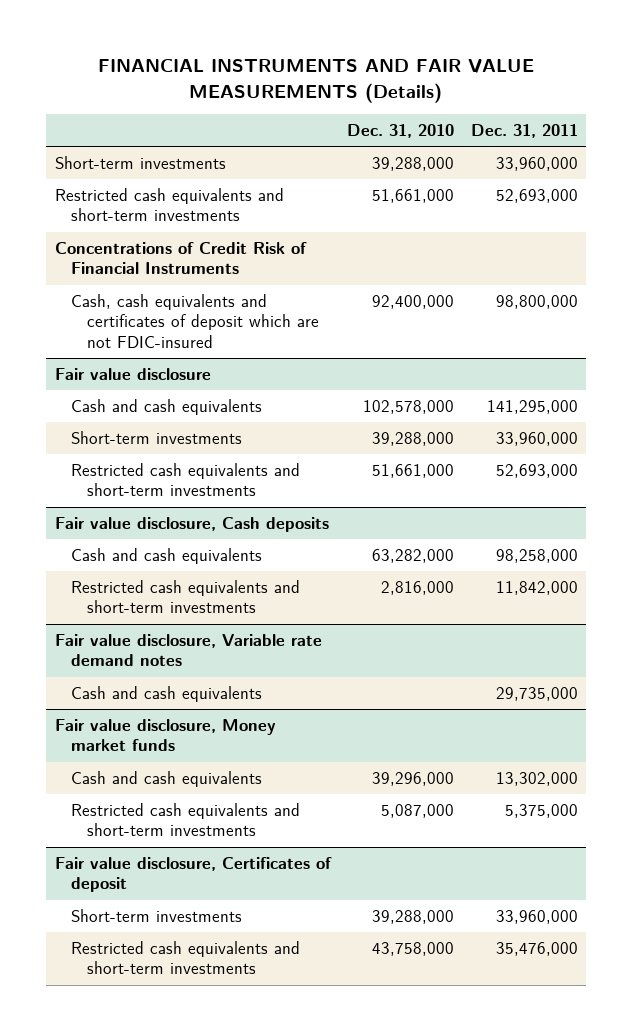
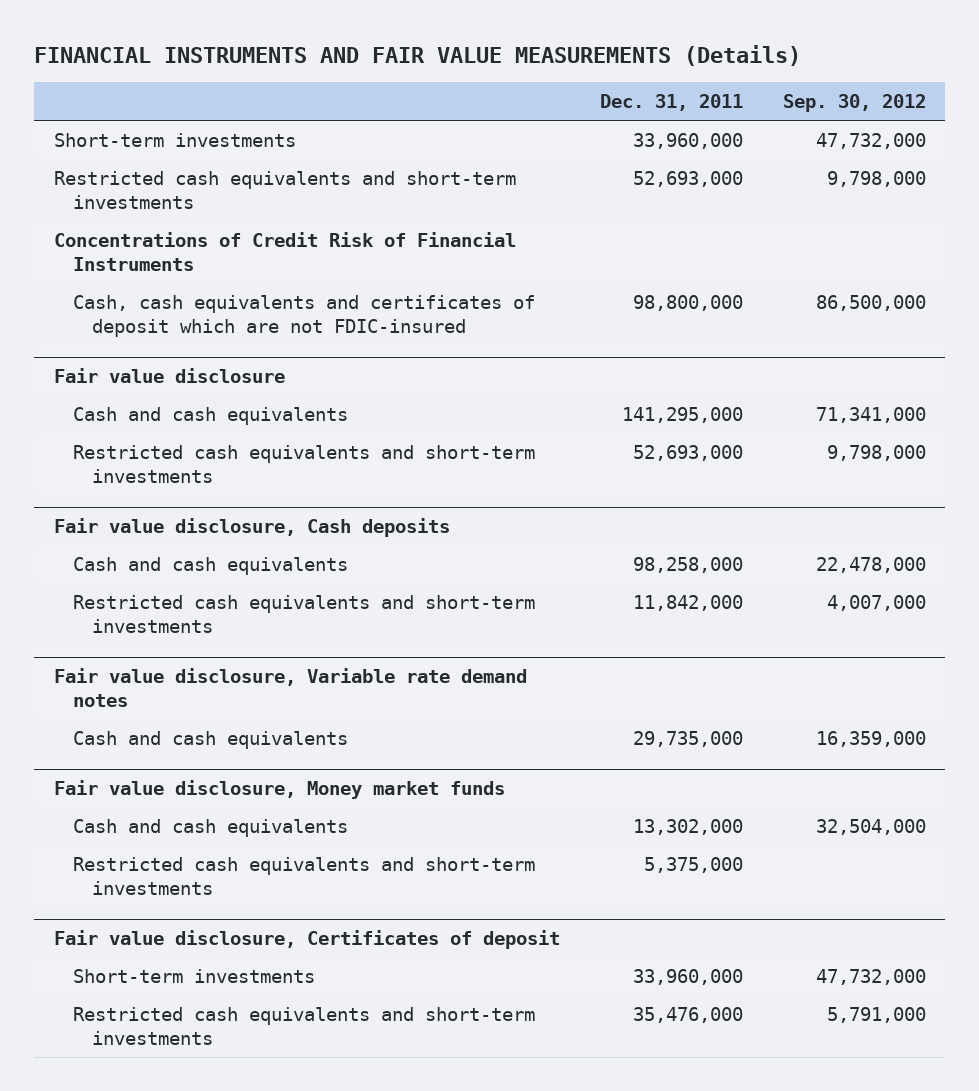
[347,124,455,139] Dec. 31, 2010 -> none
none -> [782,93,926,112] Sep. 30, 2012
[70,430,242,444] Short-term investments -> none

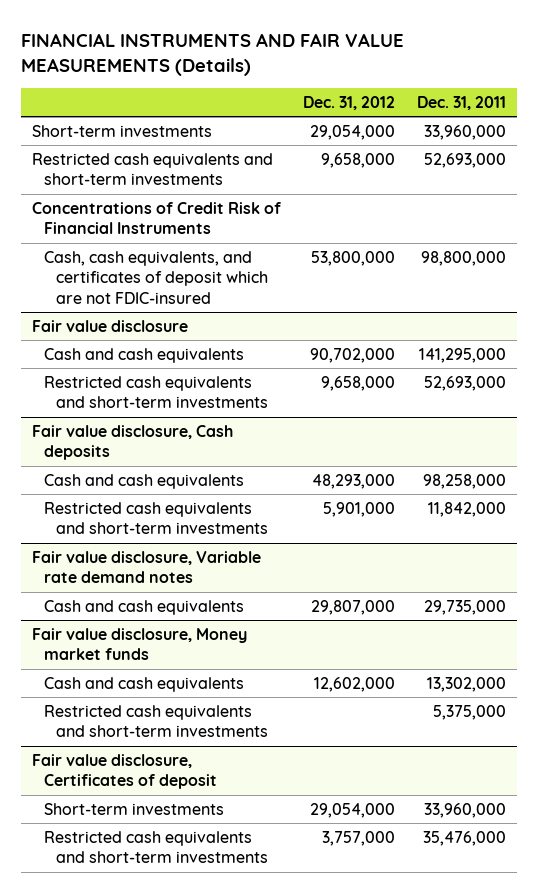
[782,93,926,112] Sep. 30, 2012 -> none
none -> [303,95,396,110] Dec. 31, 2012
[73,294,536,338] Cash, cash equivalents and certificates of deposit which are not FDIC-insured -> [44,250,268,304] Cash, cash equivalents, and certificates of deposit which are not FDIC-insured

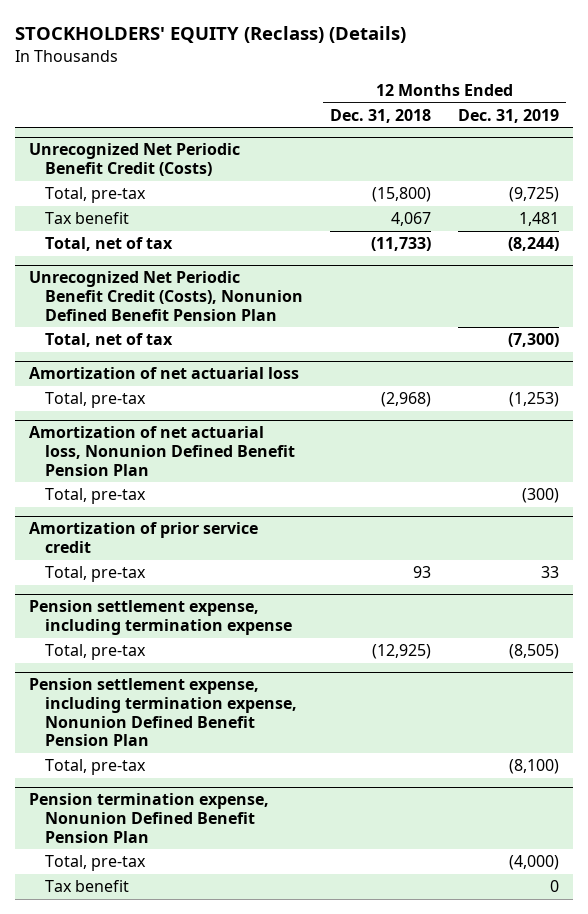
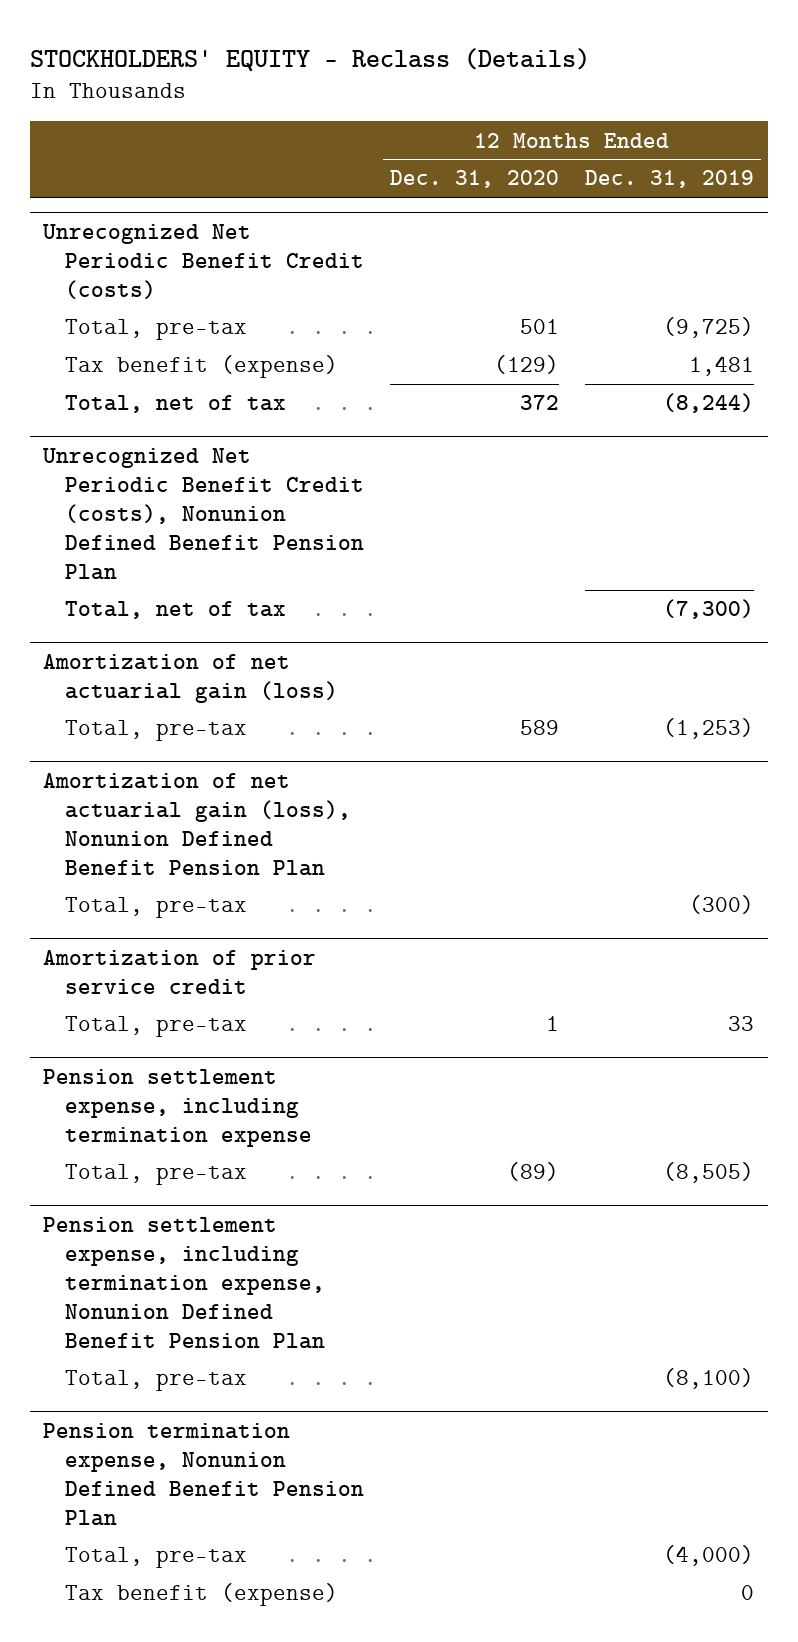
[15,26,407,44] STOCKHOLDERS' EQUITY (Reclass) (Details) -> [30,47,591,71] STOCKHOLDERS' EQUITY - Reclass (Details)
[330,108,432,123] Dec. 31, 2018 -> none
none -> [390,170,560,189] Dec. 31, 2020
[28,143,240,177] Unrecognized Net Periodic Benefit Credit (Costs) -> [42,223,364,299] Unrecognized Net Periodic Benefit Credit (costs)
[44,212,129,225] Tax benefit -> [64,355,338,379] Tax benefit (expense)
[28,271,303,321] Unrecognized Net Periodic Benefit Credit (Costs), Nonunion Defined Benefit Pension Plan -> [42,447,364,580] Unrecognized Net Periodic Benefit Credit (costs), Nonunion Defined Benefit Pension Plan
[28,367,299,380] Amortization of net actuarial loss -> [43,653,338,703] Amortization of net actuarial gain (loss)
[28,426,295,476] Amortization of net actuarial loss, Nonunion Defined Benefit Pension Plan -> [43,772,351,876] Amortization of net actuarial gain (loss), Nonunion Defined Benefit Pension Plan
[44,880,129,893] Tax benefit -> [64,1583,338,1607] Tax benefit (expense)

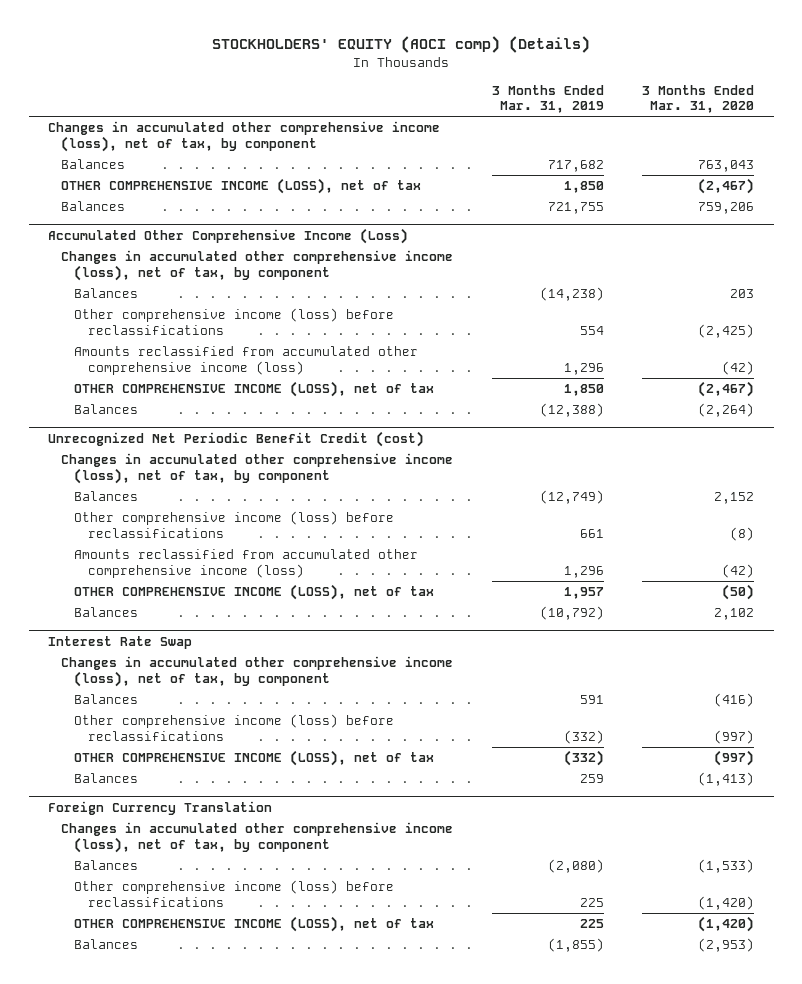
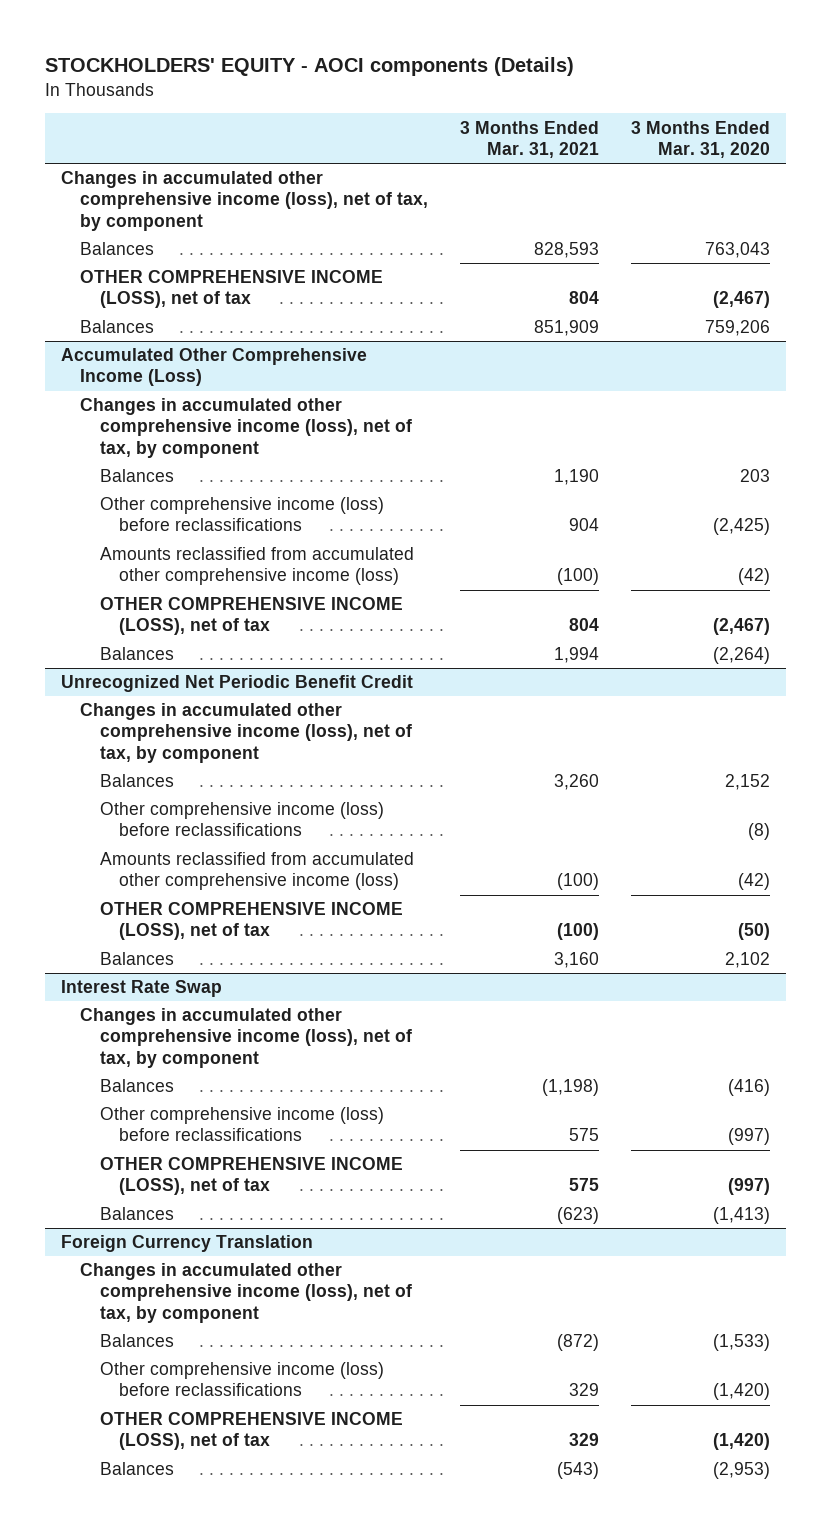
[212,35,591,53] STOCKHOLDERS' EQUITY (AOCI comp) (Details) -> [45,57,575,77] STOCKHOLDERS' EQUITY - AOCI components (Details)
[491,84,604,114] 3 Months Ended Mar. 31, 2019 -> none
none -> [460,120,600,158] 3 Months Ended Mar. 31, 2021
[48,431,425,448] Unrecognized Net Periodic Benefit Credit (cost) -> [61,675,414,693] Unrecognized Net Periodic Benefit Credit

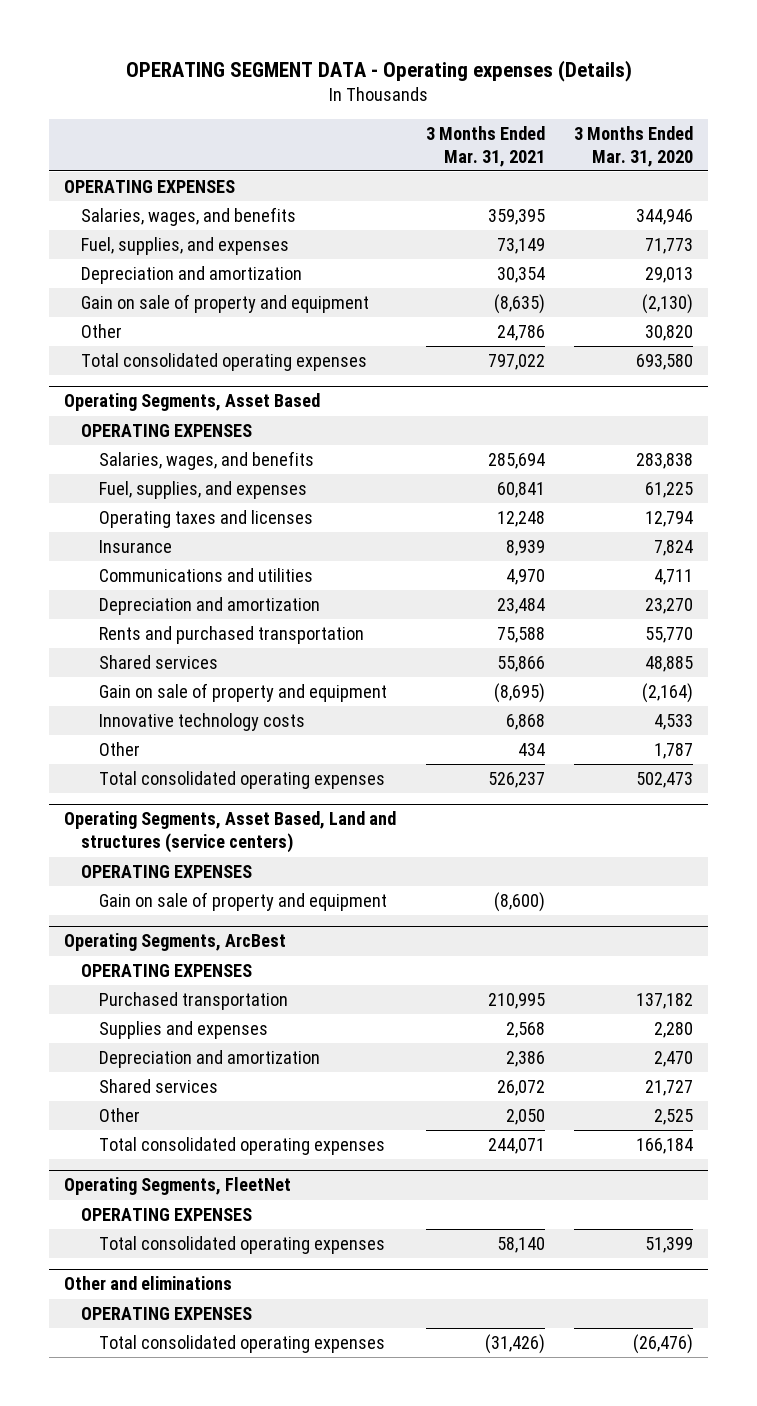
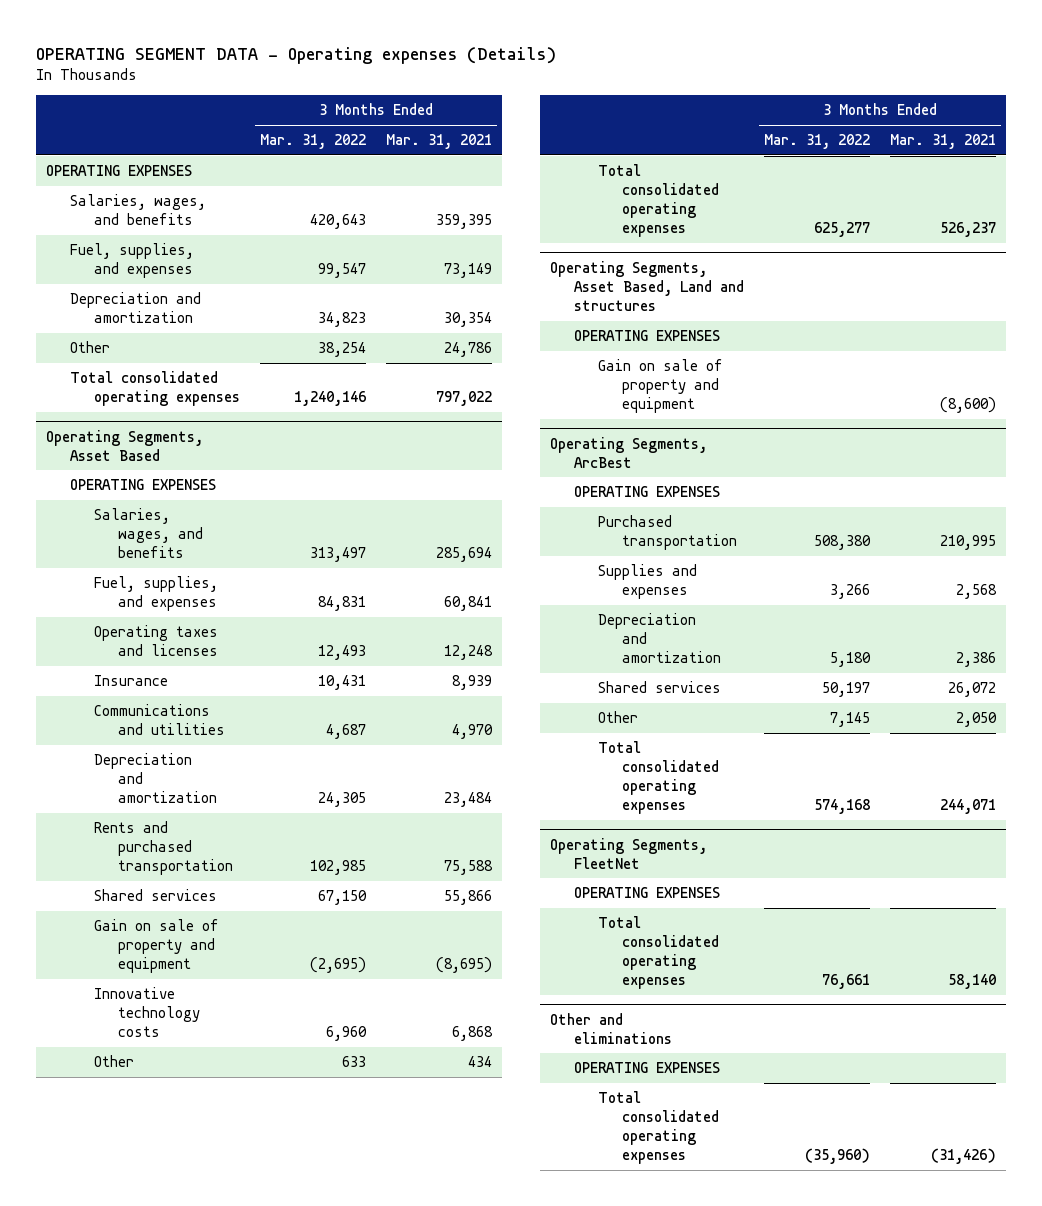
[574,125,694,167] 3 Months Ended Mar. 31, 2020 -> none
none -> [260,134,367,150] Mar. 31, 2022
[81,294,370,314] Gain on sale of property and equipment -> none
[63,811,396,854] Operating Segments, Asset Based, Land and structures (service centers) -> [549,260,745,311] Operating Segments, Asset Based, Land and structures

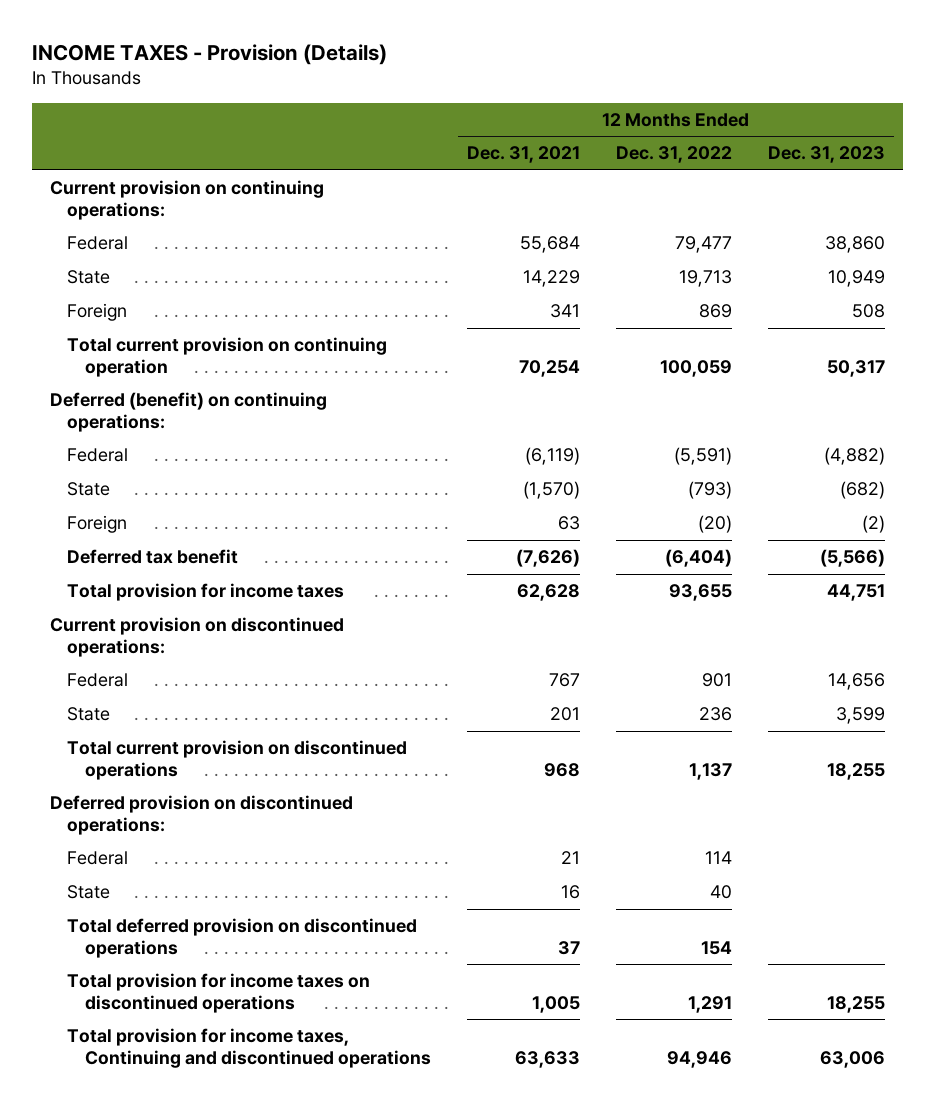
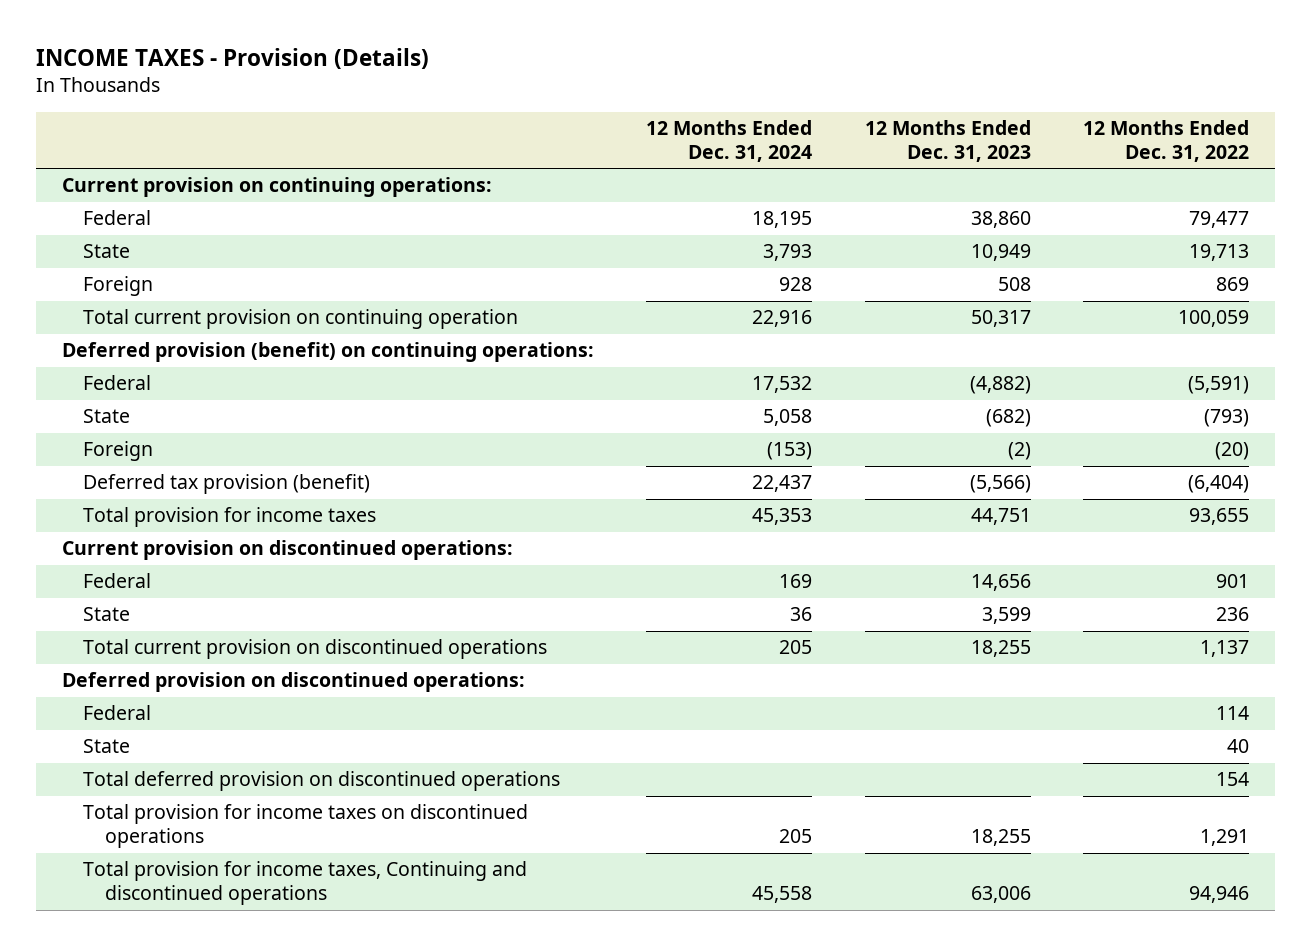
[466,146,580,164] Dec. 31, 2021 -> none
none -> [646,119,813,162] 12 Months Ended Dec. 31, 2024
[49,392,327,432] Deferred (benefit) on continuing operations: -> [62,342,595,363] Deferred provision (benefit) on continuing operations:
[67,549,239,565] Deferred tax benefit -> [83,474,371,495] Deferred tax provision (benefit)

